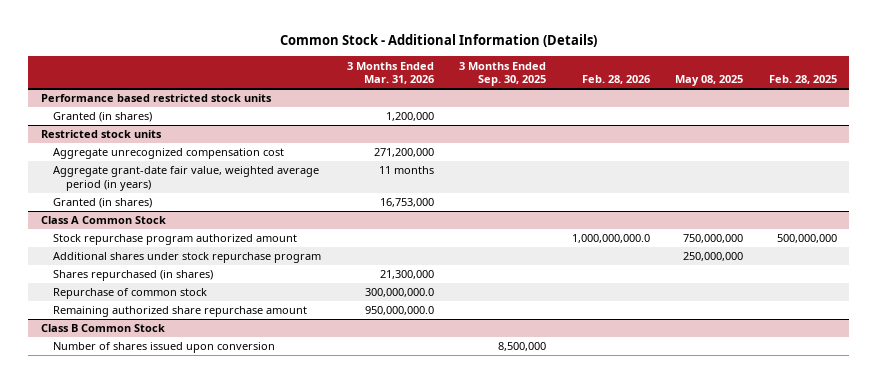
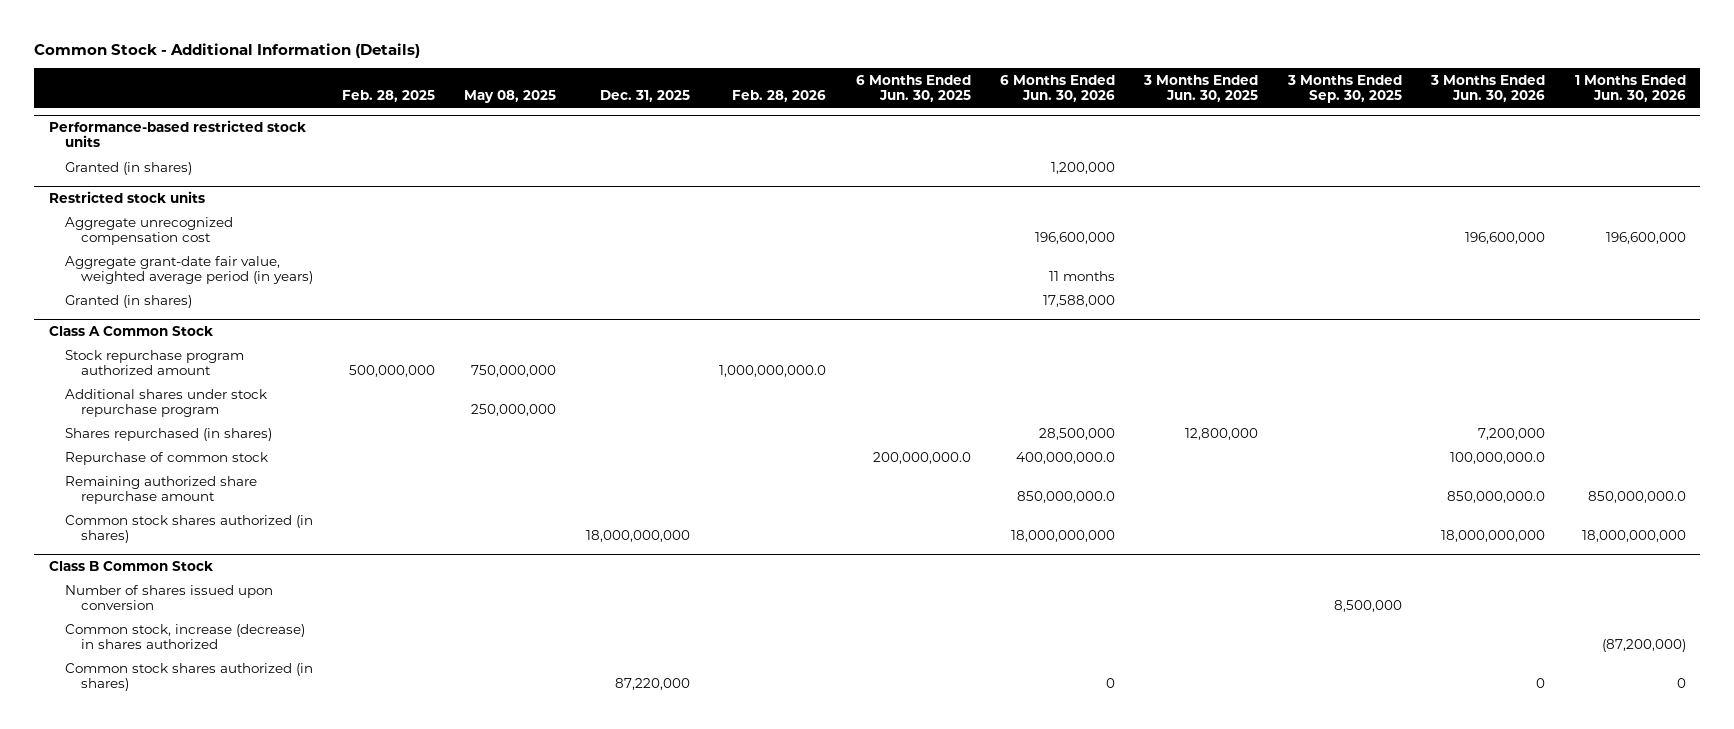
[346,61,434,84] 3 Months Ended Mar. 31, 2026 -> none
none -> [599,89,690,102] Dec. 31, 2025
none -> [855,74,971,102] 6 Months Ended Jun. 30, 2025
none -> [1000,74,1116,102] 6 Months Ended Jun. 30, 2026
none -> [1143,74,1259,102] 3 Months Ended Jun. 30, 2025
none -> [1430,74,1546,102] 3 Months Ended Jun. 30, 2026
none -> [1574,74,1686,102] 1 Months Ended Jun. 30, 2026
[40,94,272,103] Performance based restricted stock units -> [48,120,306,148] Performance-based restricted stock units
none -> [64,514,313,543] Common stock shares authorized (in shares)
none -> [64,623,305,649] Common stock, increase (decrease) in shares authorized
none -> [64,662,313,691] Common stock shares authorized (in shares)

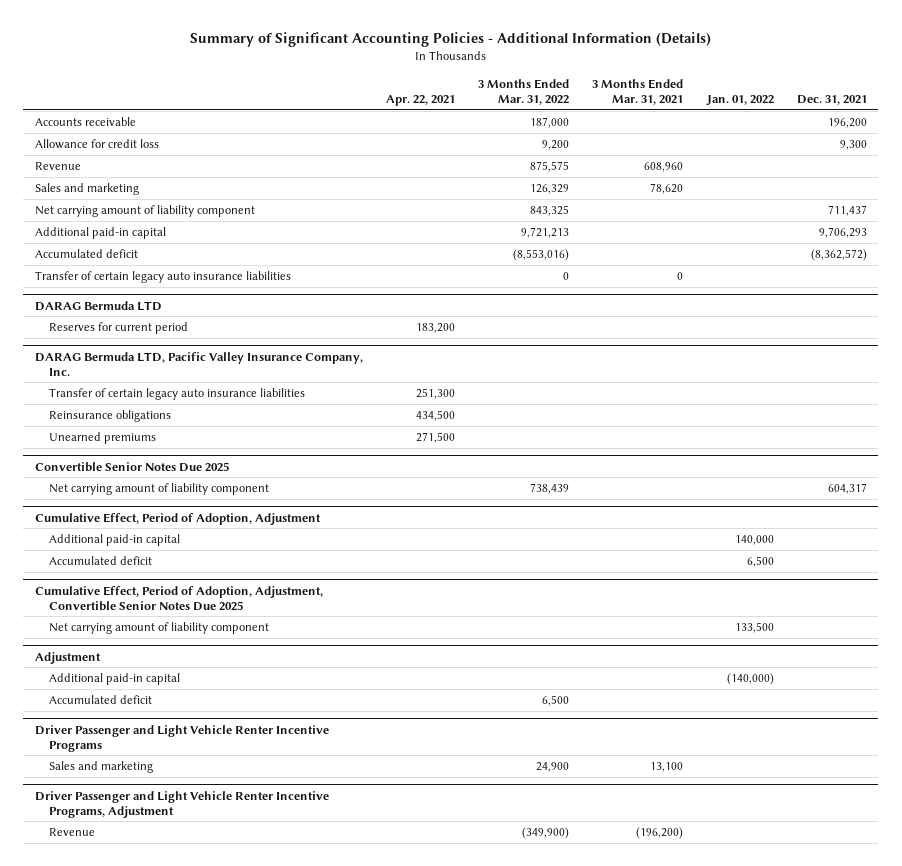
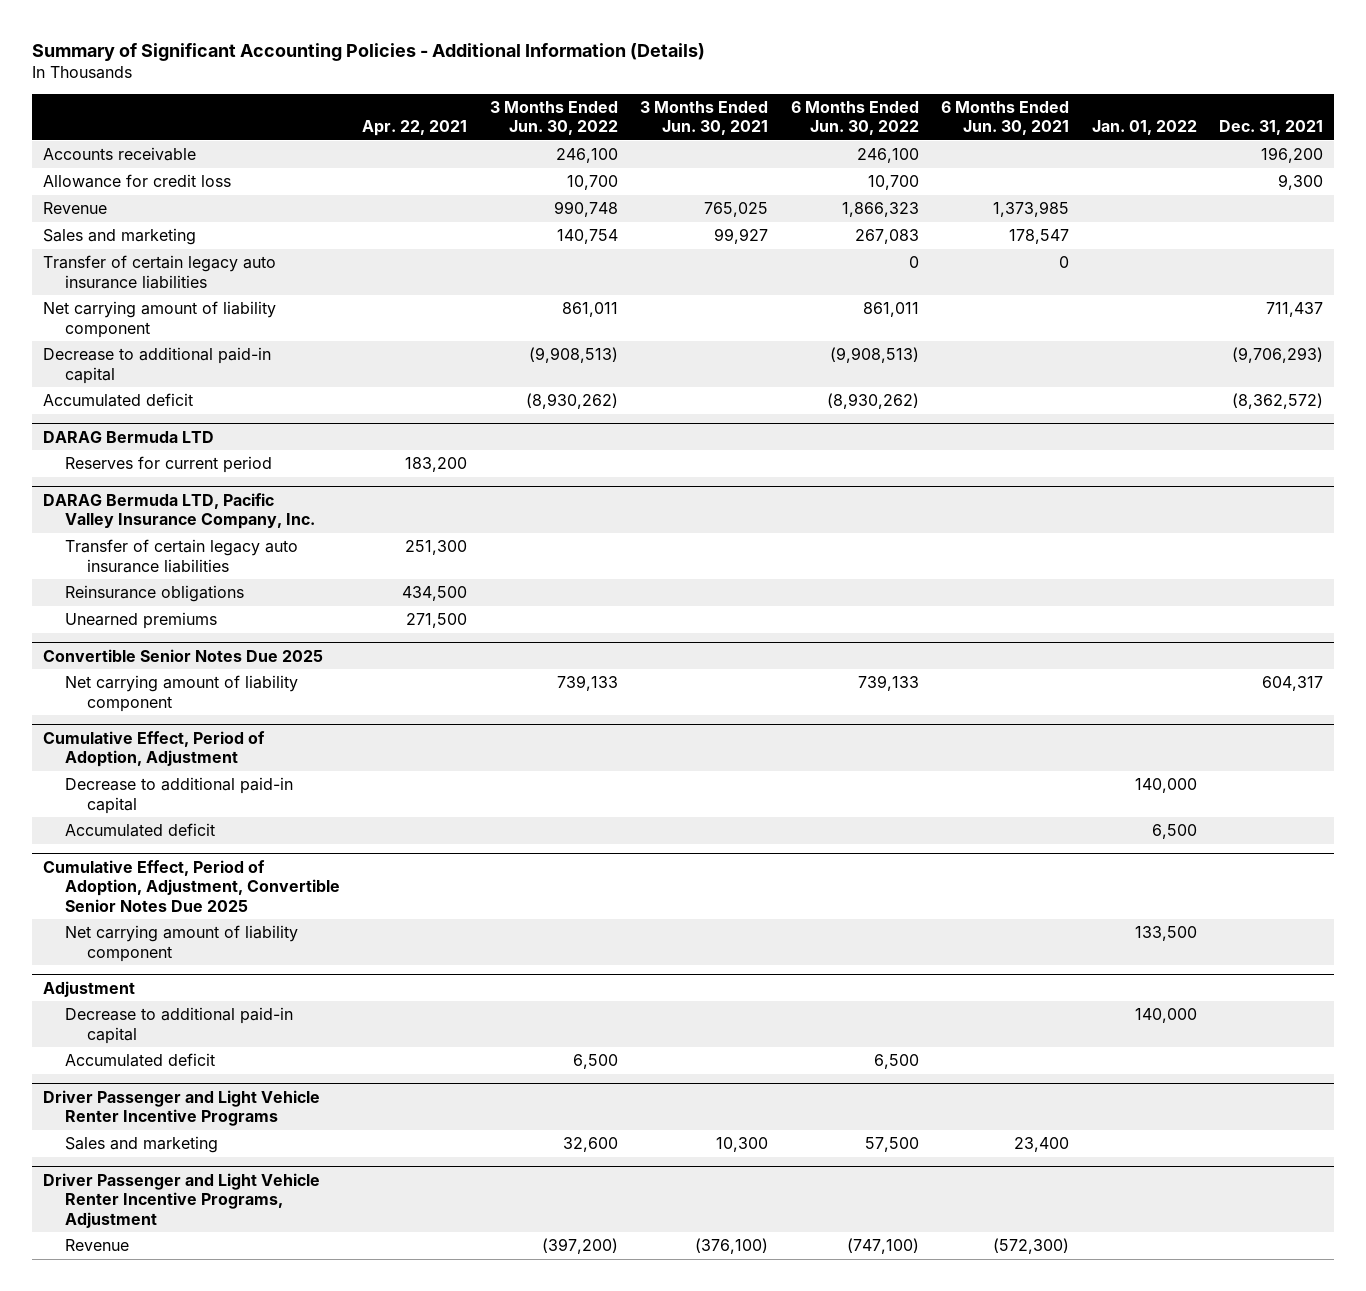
[478,78,570,106] 3 Months Ended Mar. 31, 2022 -> none
[592,78,684,106] 3 Months Ended Mar. 31, 2021 -> none
none -> [489,100,618,136] 3 Months Ended Jun. 30, 2022
none -> [640,100,769,136] 3 Months Ended Jun. 30, 2021
none -> [790,100,919,136] 6 Months Ended Jun. 30, 2022
none -> [941,100,1070,136] 6 Months Ended Jun. 30, 2021
[34,270,291,283] Transfer of certain legacy auto insurance liabilities -> [43,255,277,289] Transfer of certain legacy auto insurance liabilities
[34,226,166,239] Additional paid-in capital -> [43,347,272,384] Decrease to additional paid-in capital
[818,226,867,238] 9,706,293 -> [1231,347,1323,364] (9,706,293)
[48,533,180,546] Additional paid-in capital -> [65,777,294,814] Decrease to additional paid-in capital
[48,672,180,685] Additional paid-in capital -> [65,1007,294,1044] Decrease to additional paid-in capital
[726,672,774,685] (140,000) -> [1134,1008,1197,1024] 140,000

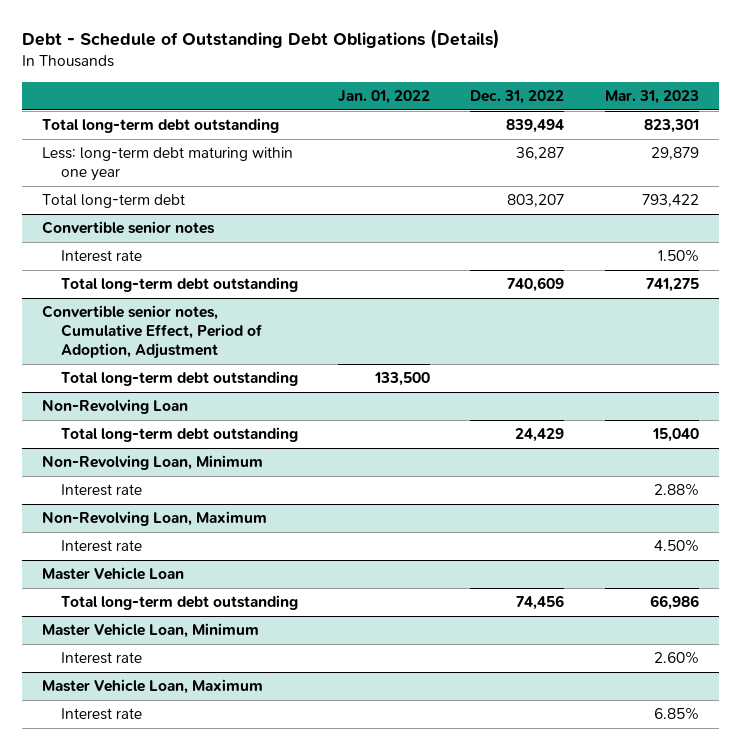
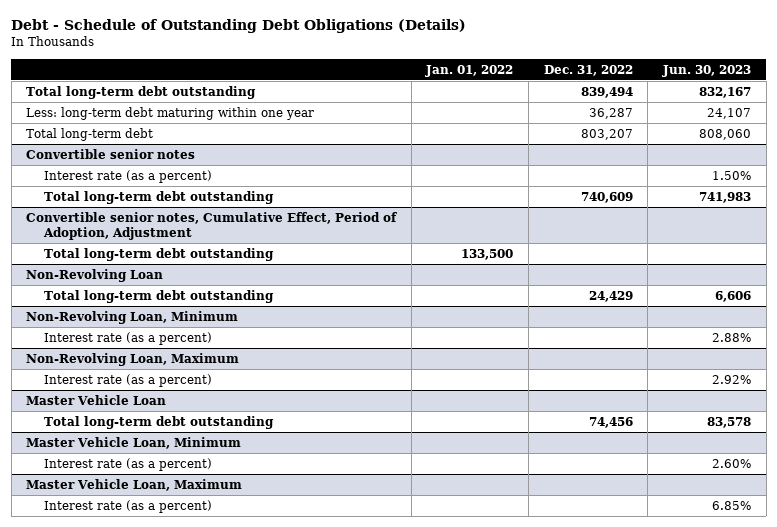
[604,89,699,104] Mar. 31, 2023 -> none
none -> [662,64,752,77] Jun. 30, 2023
[60,250,142,263] Interest rate -> [44,169,213,183] Interest rate (as a percent)
[60,484,142,497] Interest rate -> [44,331,213,345] Interest rate (as a percent)
[60,540,142,553] Interest rate -> [44,373,213,387] Interest rate (as a percent)
[60,652,142,665] Interest rate -> [44,457,213,471] Interest rate (as a percent)
[60,708,142,721] Interest rate -> [44,499,213,513] Interest rate (as a percent)

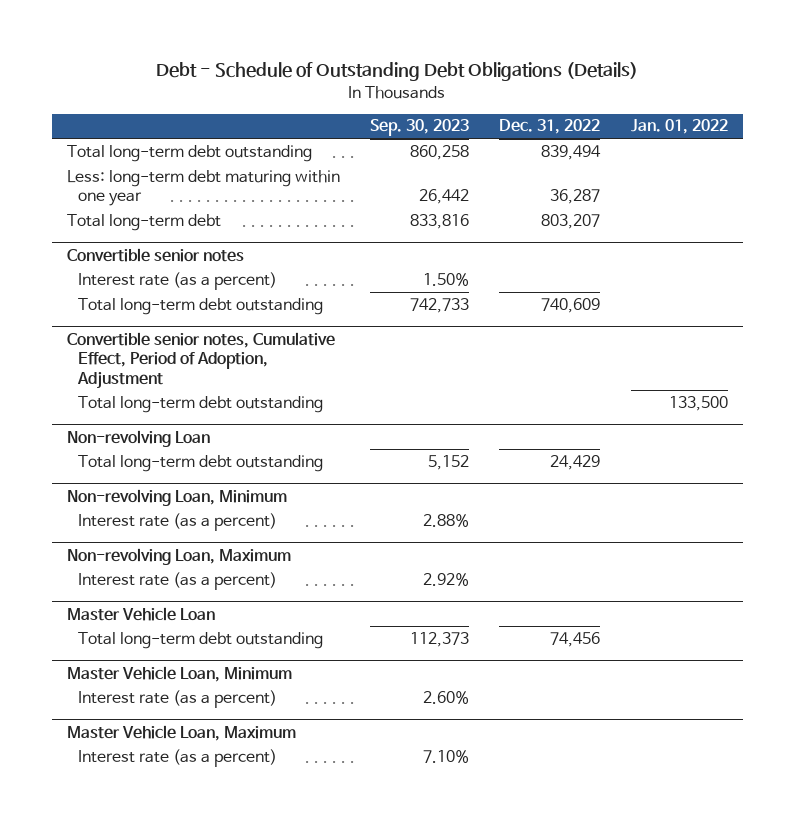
[662,64,752,77] Jun. 30, 2023 -> none
none -> [370,119,470,137] Sep. 30, 2023
[26,268,164,282] Non-Revolving Loan -> [66,429,210,447] Non-revolving Loan
[26,310,239,324] Non-Revolving Loan, Minimum -> [66,488,287,506] Non-revolving Loan, Minimum
[26,352,240,366] Non-Revolving Loan, Maximum -> [66,547,291,565] Non-revolving Loan, Maximum

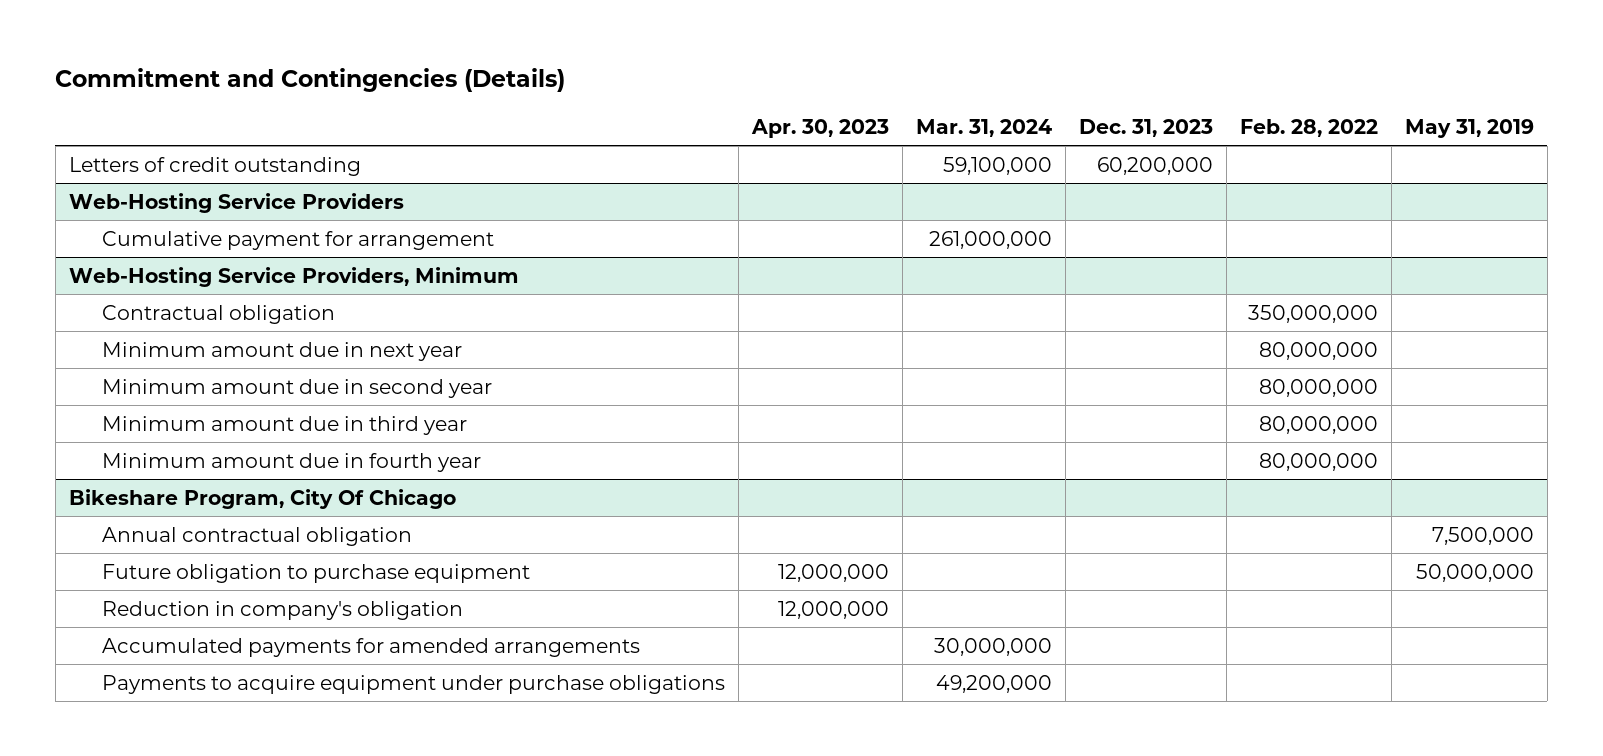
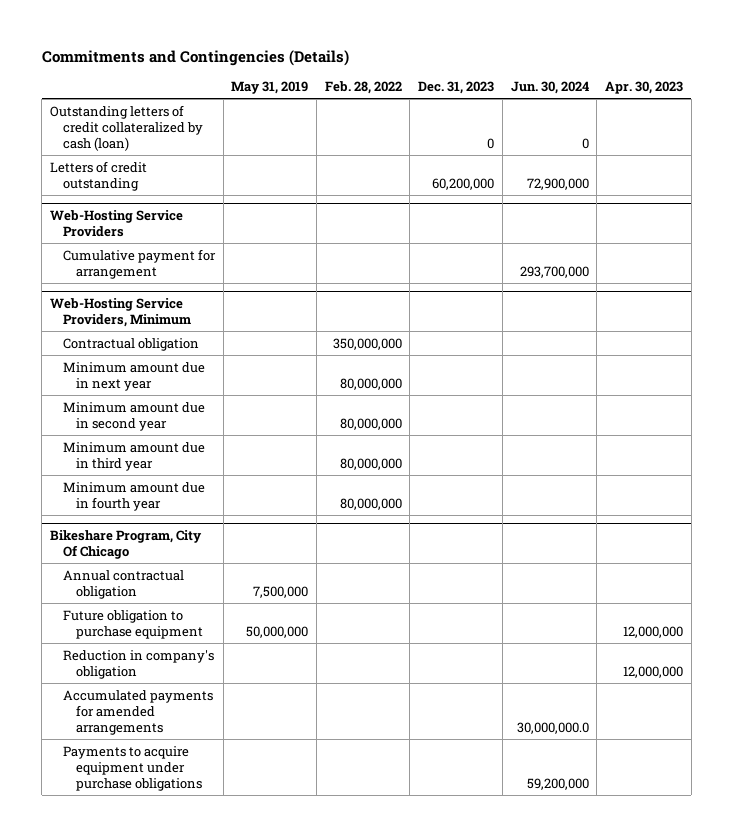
[55,68,566,93] Commitment and Contingencies (Details) -> [41,49,349,66] Commitments and Contingencies (Details)
[915,118,1052,137] Mar. 31, 2024 -> none
none -> [510,81,589,95] Jun. 30, 2024
none -> [49,104,204,151] Outstanding letters of credit collateralized by cash (loan)

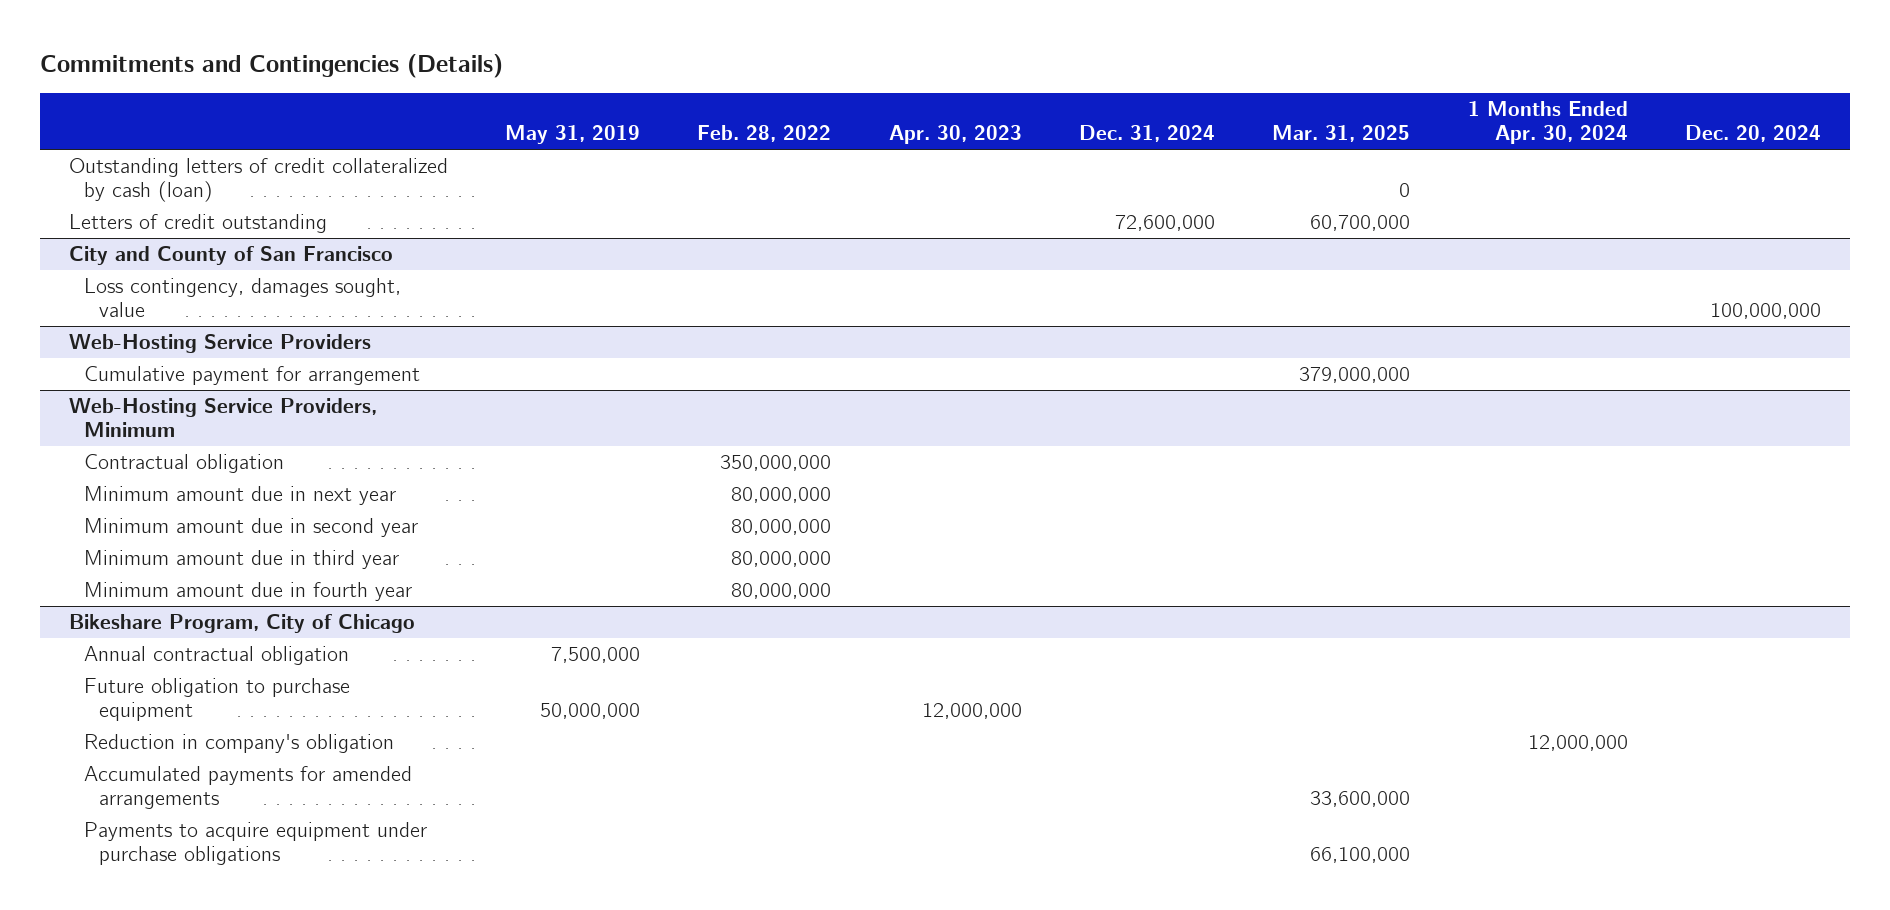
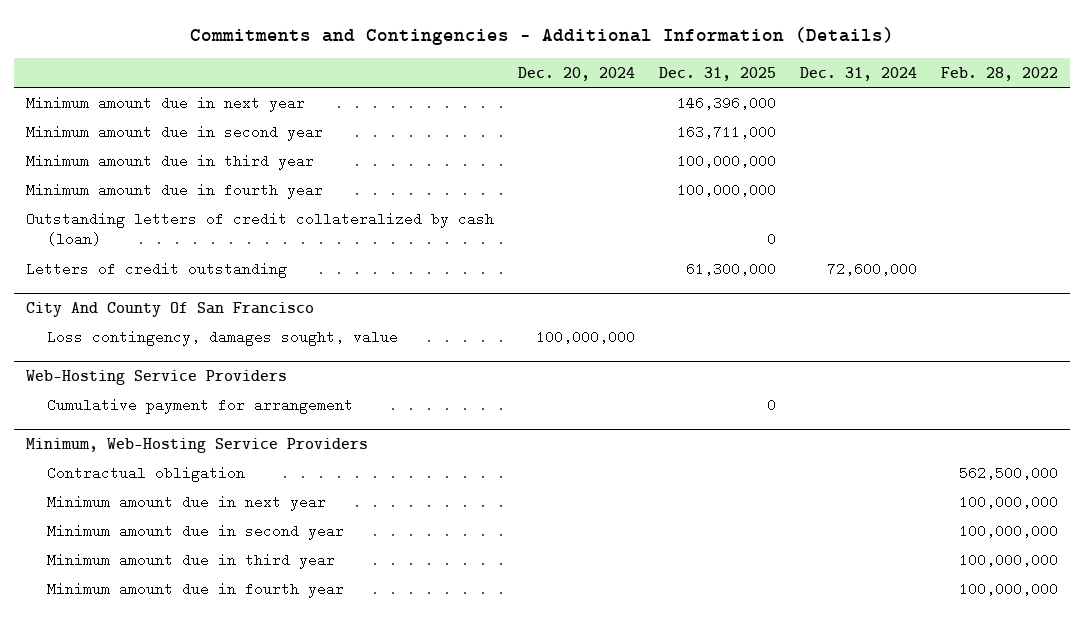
[39,54,503,79] Commitments and Contingencies (Details) -> [190,26,895,45] Commitments and Contingencies - Additional Information (Details)
[505,125,641,145] May 31, 2019 -> none
[888,125,1022,145] Apr. 30, 2023 -> none
[1272,125,1411,143] Mar. 31, 2025 -> none
[1467,101,1628,145] 1 Months Ended Apr. 30, 2024 -> none
none -> [659,66,777,81] Dec. 31, 2025
none -> [26,95,306,112] Minimum amount due in next year
none -> [26,124,324,141] Minimum amount due in second year
none -> [26,153,315,170] Minimum amount due in third year
none -> [26,182,324,199] Minimum amount due in fourth year
[68,246,393,266] City and County of San Francisco -> [26,302,315,318] City And County Of San Francisco
[68,614,415,634] Bikeshare Program, City of Chicago -> none
[83,646,349,666] Annual contractual obligation -> none
[83,678,350,722] Future obligation to purchase equipment -> none
[83,734,394,754] Reduction in company's obligation -> none
[83,766,412,810] Accumulated payments for amended arrangements -> none
[83,822,427,866] Payments to acquire equipment under purchase obligations -> none
[68,398,377,438] Web-Hosting Service Providers, Minimum -> [26,438,369,454] Minimum, Web-Hosting Service Providers
[720,455,832,472] 350,000,000 -> [958,465,1058,480] 562,500,000
[731,487,832,504] 80,000,000 -> [958,494,1058,509] 100,000,000
[731,519,832,536] 80,000,000 -> [958,523,1058,538] 100,000,000
[731,551,832,568] 80,000,000 -> [958,552,1058,567] 100,000,000
[731,583,832,600] 80,000,000 -> [958,581,1058,596] 100,000,000

